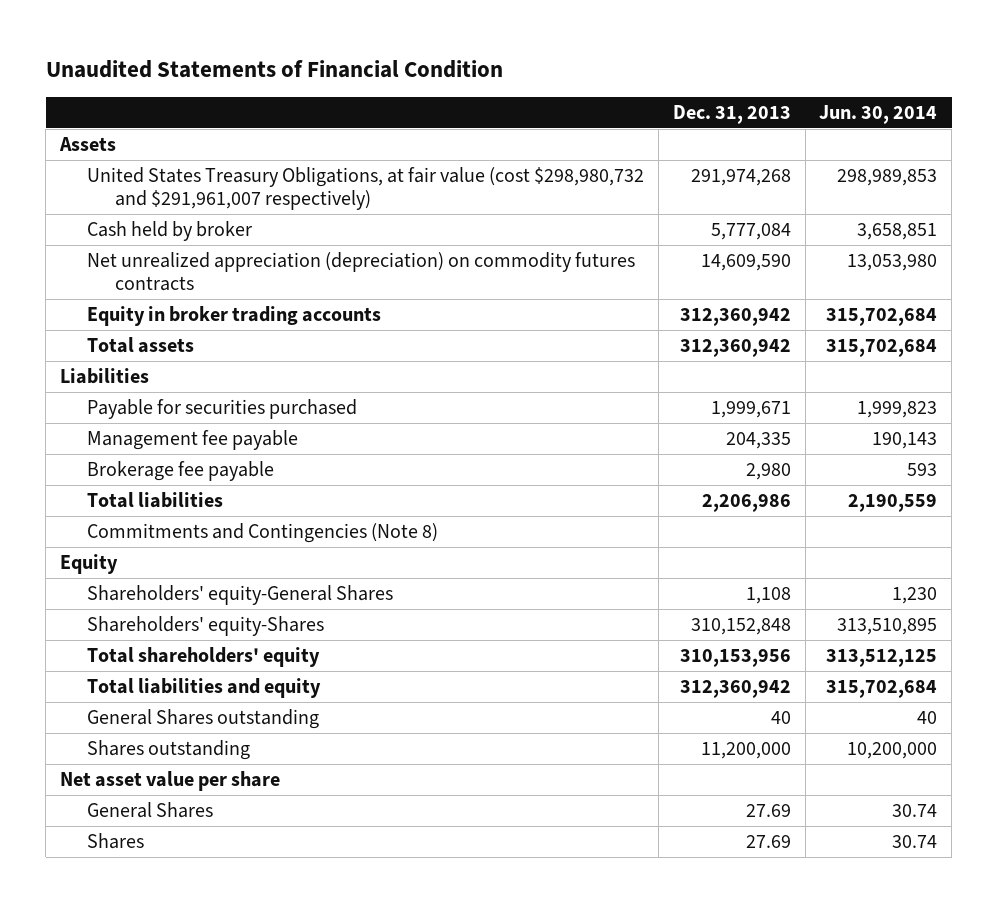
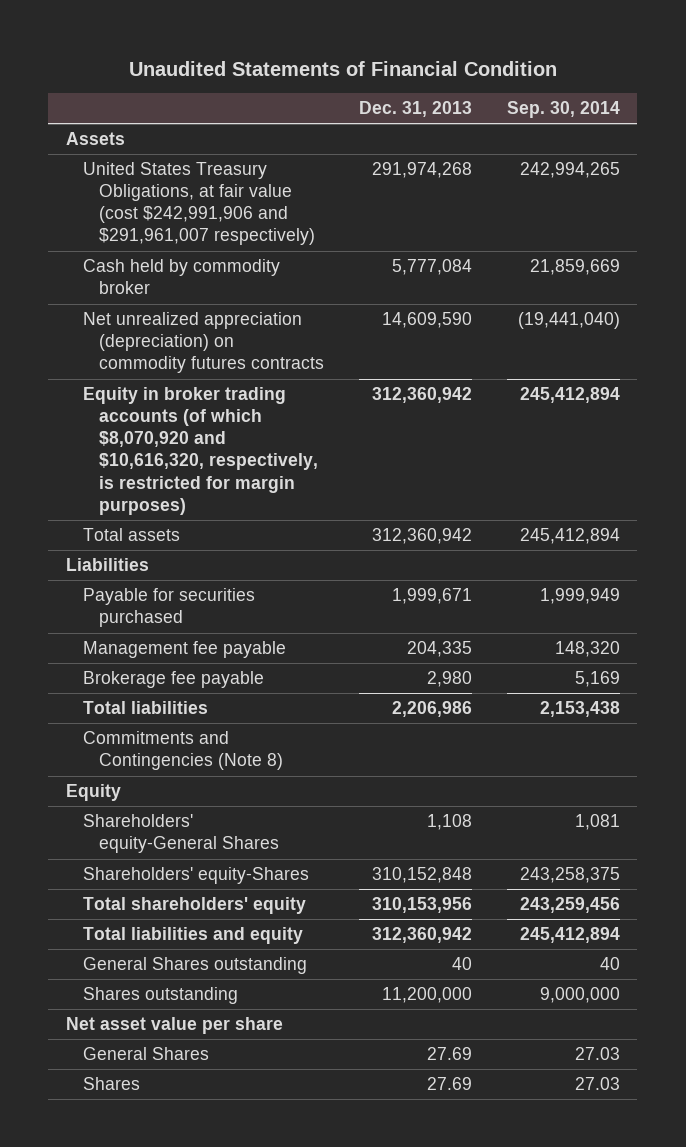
[819,104,938,124] Jun. 30, 2014 -> none
none -> [506,101,620,119] Sep. 30, 2014
[87,167,645,211] United States Treasury Obligations, at fair value (cost $298,980,732 and $291,961,007 respectively) -> [82,162,316,246] United States Treasury Obligations, at fair value (cost $242,991,906 and $291,961,007 respectively)
[87,221,253,242] Cash held by broker -> [82,259,280,295] Cash held by commodity broker
[87,306,382,327] Equity in broker trading accounts -> [82,387,319,515] Equity in broker trading accounts (of which $8,070,920 and $10,616,320, respectively, is restricted for margin purposes)

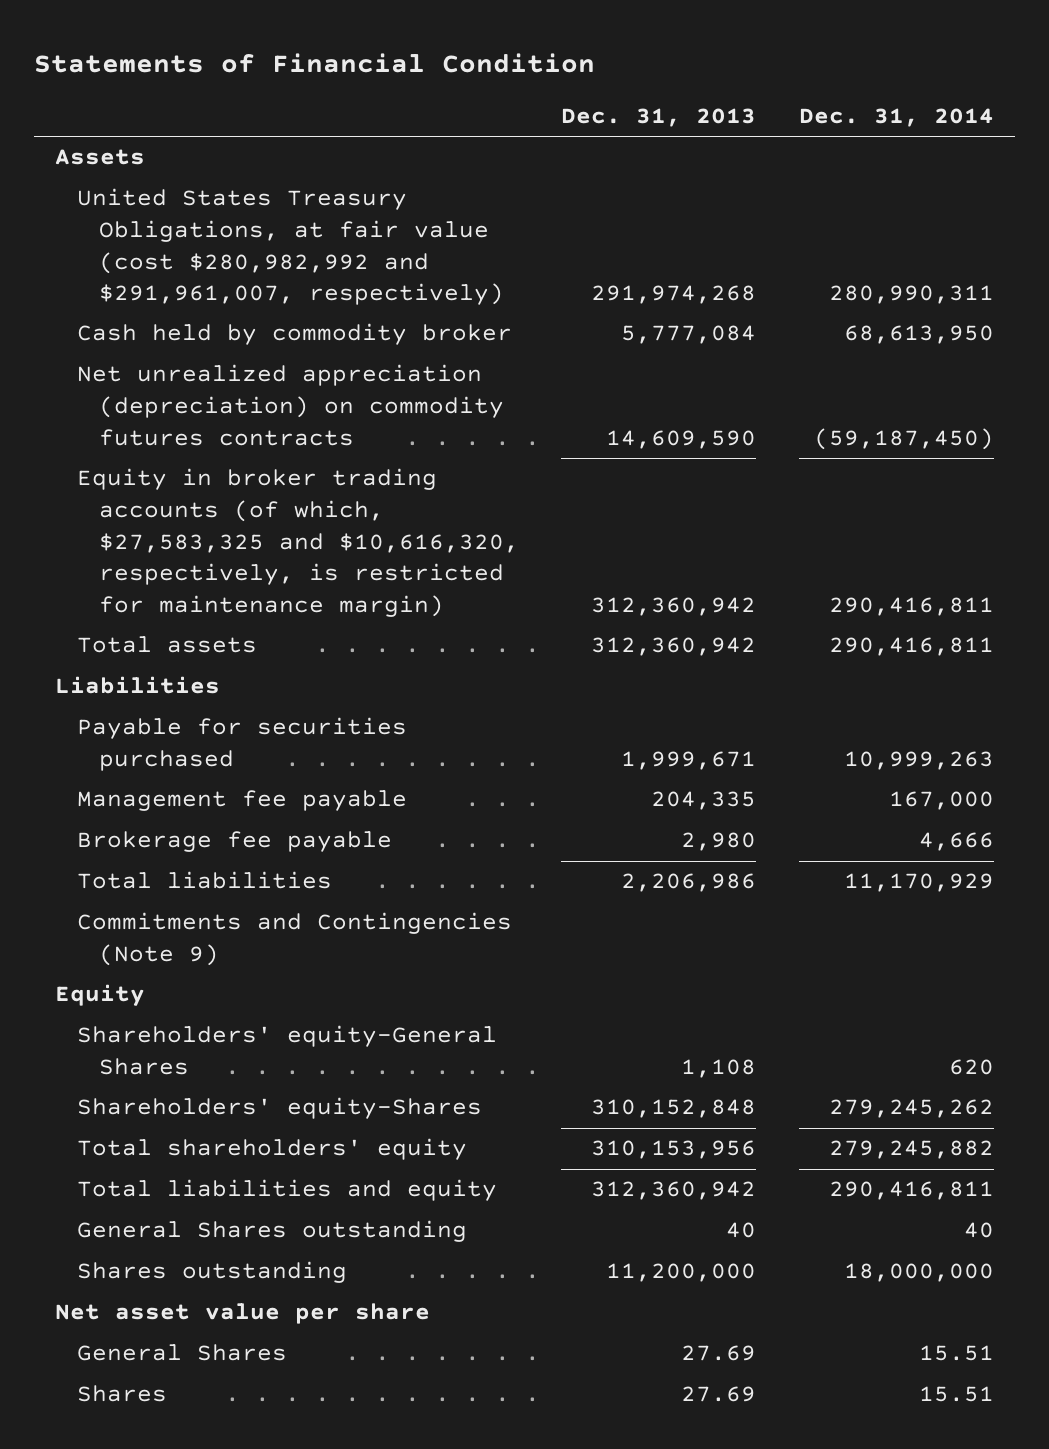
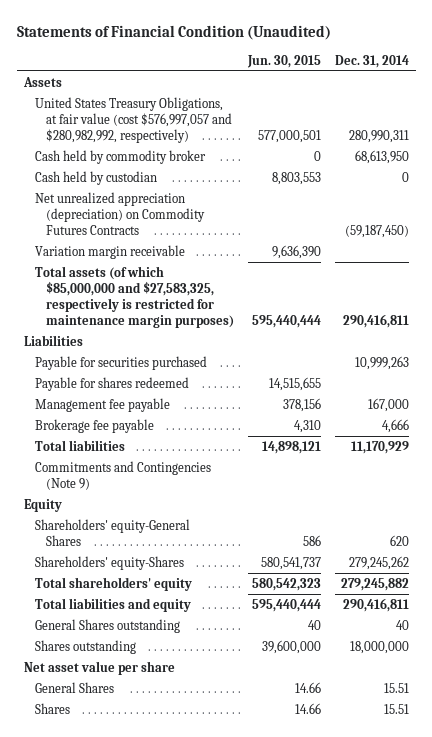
[33,52,595,73] Statements of Financial Condition -> [16,24,331,40] Statements of Financial Condition (Unaudited)
[561,108,757,128] Dec. 31, 2013 -> none
none -> [246,54,321,68] Jun. 30, 2015
[76,188,504,306] United States Treasury Obligations, at fair value (cost $280,982,992 and $291,961,007, respectively) -> [34,96,232,143] United States Treasury Obligations, at fair value (cost $576,997,057 and $280,982,992, respectively)
[76,468,519,617] Equity in broker trading accounts (of which, $27,583,325 and $10,616,320, respectively, is restricted for maintenance margin) -> none
none -> [34,170,157,185] Cash held by custodian
[76,364,504,446] Net unrealized appreciation (depreciation) on commodity futures contracts -> [34,191,205,235] Net unrealized appreciation (depreciation) on Commodity Futures Contracts
none -> [34,244,185,259] Variation margin receivable
[76,636,257,654] Total assets -> [34,265,234,328] Total assets (of which $85,000,000 and $27,583,325, respectively is restricted for maintenance margin purposes)
none -> [34,376,189,391] Payable for shares redeemed

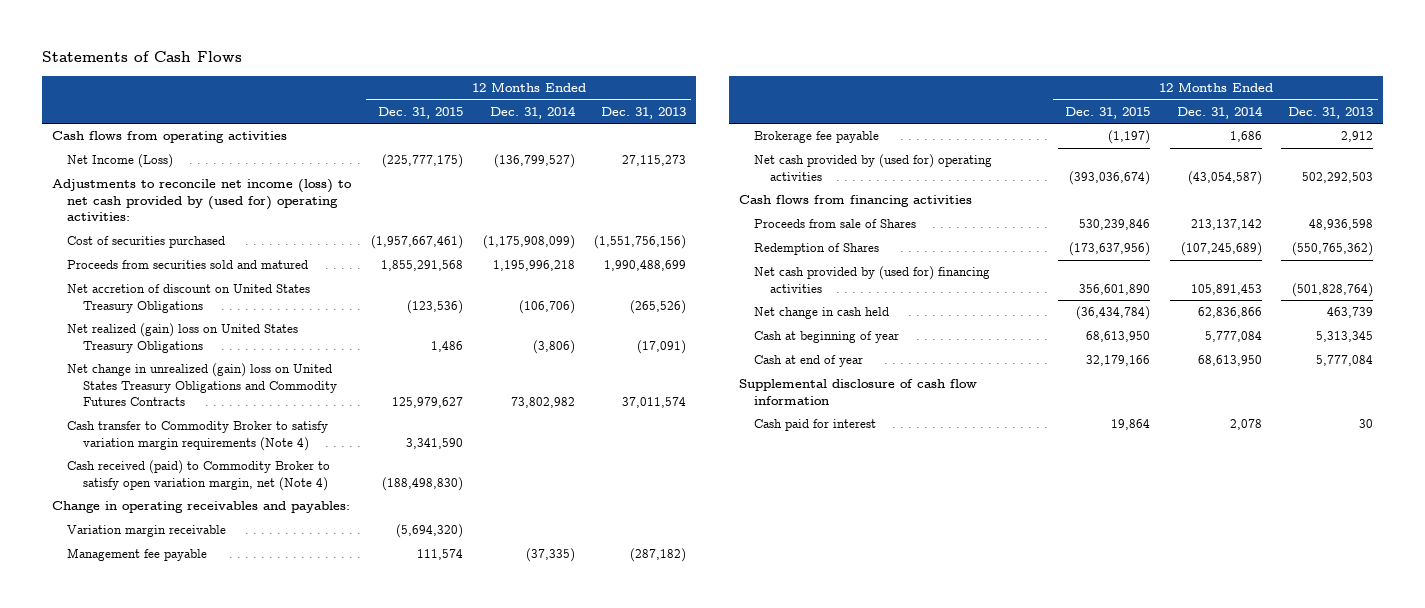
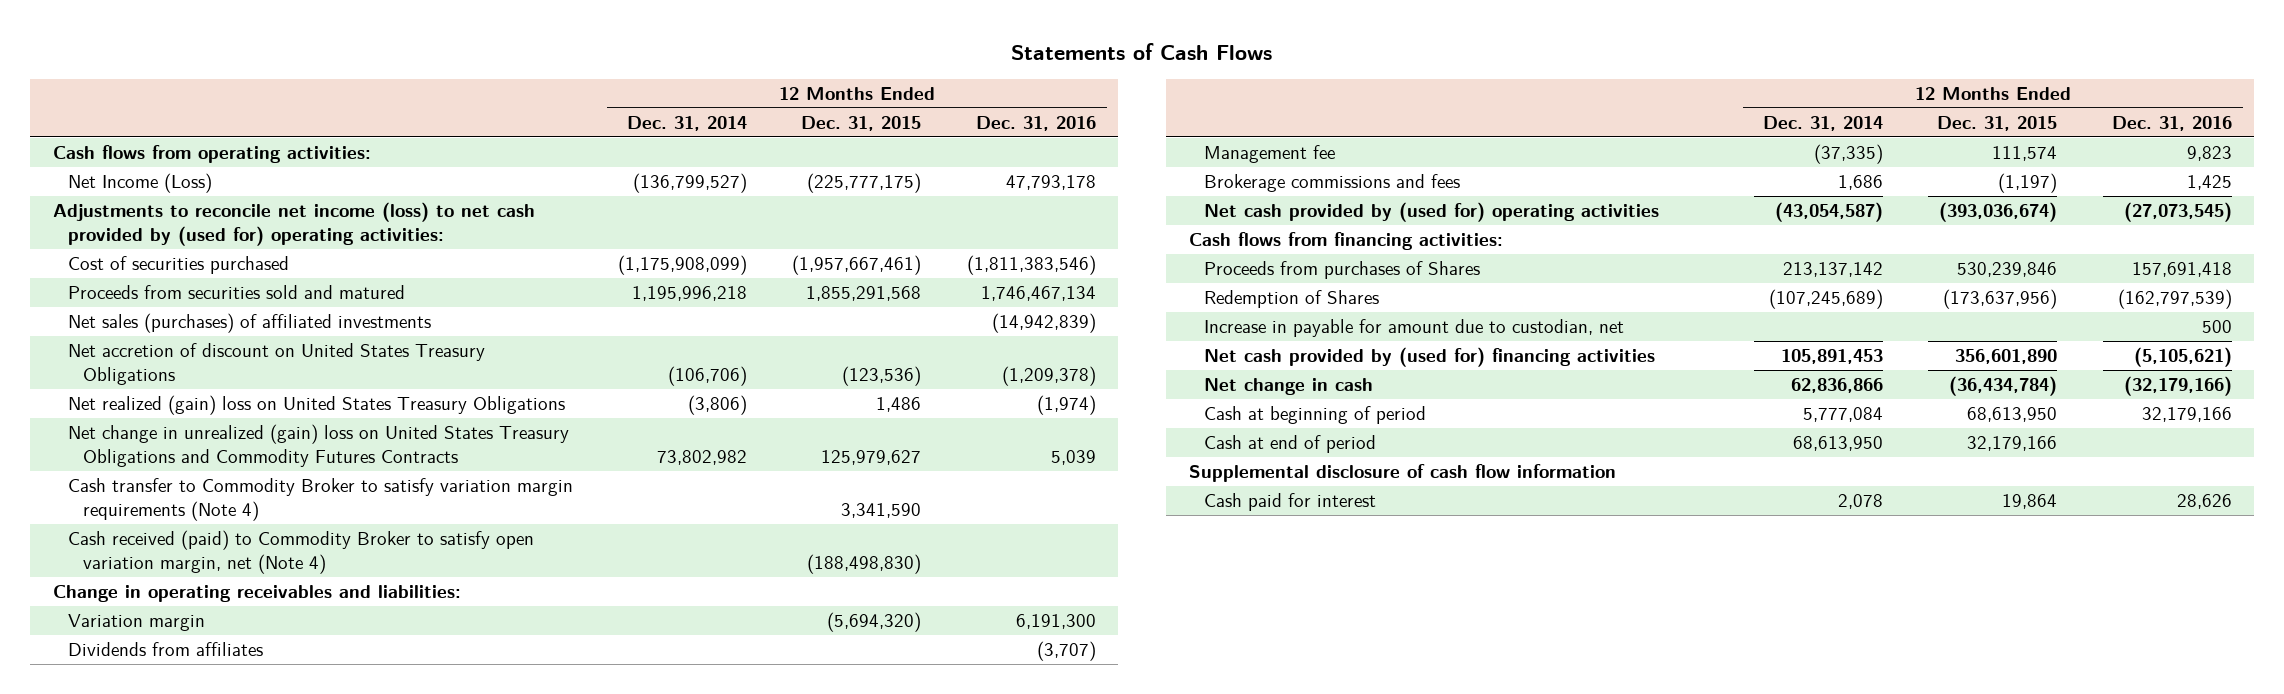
[601,106,687,119] Dec. 31, 2013 -> none
none -> [975,116,1096,132] Dec. 31, 2016
[51,131,287,144] Cash flows from operating activities -> [52,145,371,164] Cash flows from operating activities:
none -> [67,313,431,334] Net sales (purchases) of affiliated investments
[51,501,350,514] Change in operating receivables and payables: -> [52,585,461,603] Change in operating receivables and liabilities:
[67,525,227,538] Variation margin receivable -> [67,614,205,632] Variation margin
none -> [67,642,263,657] Dividends from affiliates
[67,548,208,562] Management fee payable -> [1204,145,1336,164] Management fee
[754,131,880,144] Brokerage fee payable -> [1204,174,1461,193] Brokerage commissions and fees
[739,195,973,208] Cash flows from financing activities -> [1188,232,1503,251] Cash flows from financing activities:
[754,219,917,229] Proceeds from sale of Shares -> [1204,261,1481,280] Proceeds from purchases of Shares
none -> [1204,319,1625,338] Increase in payable for amount due to custodian, net
[754,307,890,320] Net change in cash held -> [1204,378,1374,396] Net change in cash
[754,331,900,344] Cash at beginning of year -> [1204,406,1427,425] Cash at beginning of period
[754,355,864,368] Cash at end of year -> [1204,435,1377,454] Cash at end of period

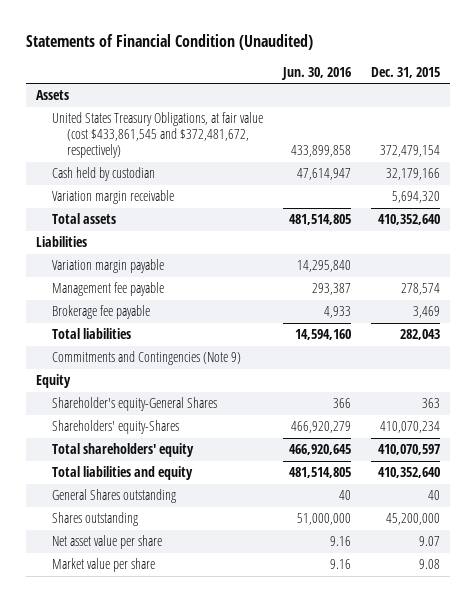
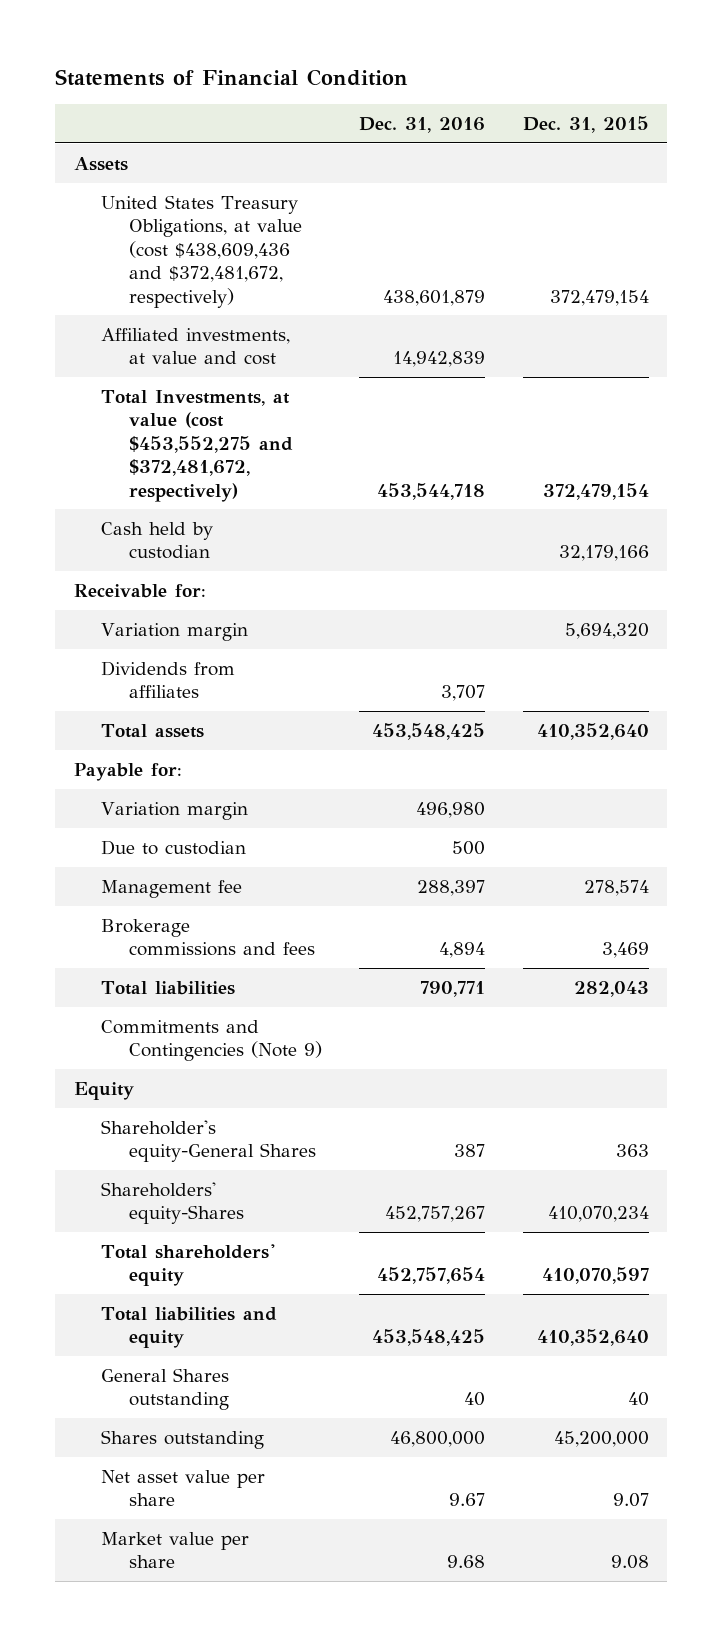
[25,33,313,50] Statements of Financial Condition (Unaudited) -> [55,68,409,86] Statements of Financial Condition
[280,66,351,80] Jun. 30, 2016 -> none
none -> [359,117,486,134] Dec. 31, 2016
[51,112,263,159] United States Treasury Obligations, at fair value (cost $433,861,545 and $372,481,672, respectively) -> [101,194,302,308] United States Treasury Obligations, at value (cost $438,609,436 and $372,481,672, respectively)
none -> [101,327,291,366] Affiliated investments, at value and cost
none -> [101,389,293,502] Total Investments, at value (cost $453,552,275 and $372,481,672, respectively)
none -> [73,583,206,598] Receivable for:
[51,190,174,205] Variation margin receivable -> [101,622,249,641] Variation margin
none -> [101,660,236,699] Dividends from affiliates
[35,236,87,248] Liabilities -> none
none -> [73,762,182,781] Payable for:
[51,259,164,274] Variation margin payable -> [101,801,249,820] Variation margin
none -> [101,839,247,855] Due to custodian
[51,282,164,297] Management fee payable -> [101,879,243,898] Management fee
[51,305,150,320] Brokerage fee payable -> [101,918,315,957] Brokerage commissions and fees

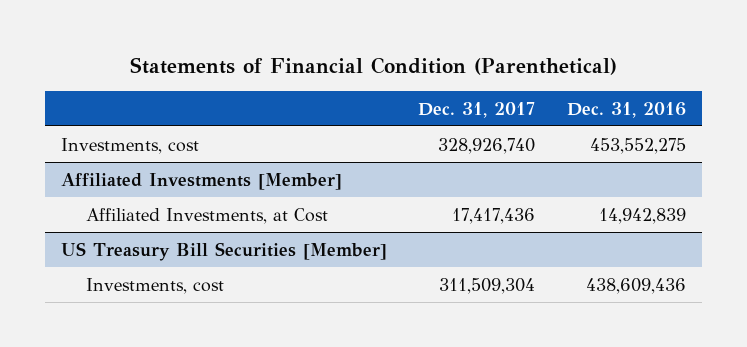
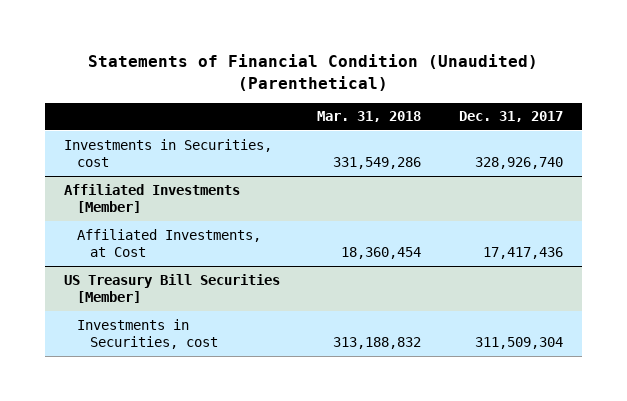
[130,56,618,75] Statements of Financial Condition (Parenthetical) -> [88,53,539,91] Statements of Financial Condition (Unaudited) (Parenthetical)
[566,101,686,118] Dec. 31, 2016 -> none
none -> [317,111,422,123] Mar. 31, 2018
[60,137,199,154] Investments, cost -> [63,138,272,168] Investments in Securities, cost
[86,277,225,294] Investments, cost -> [77,318,219,350] Investments in Securities, cost

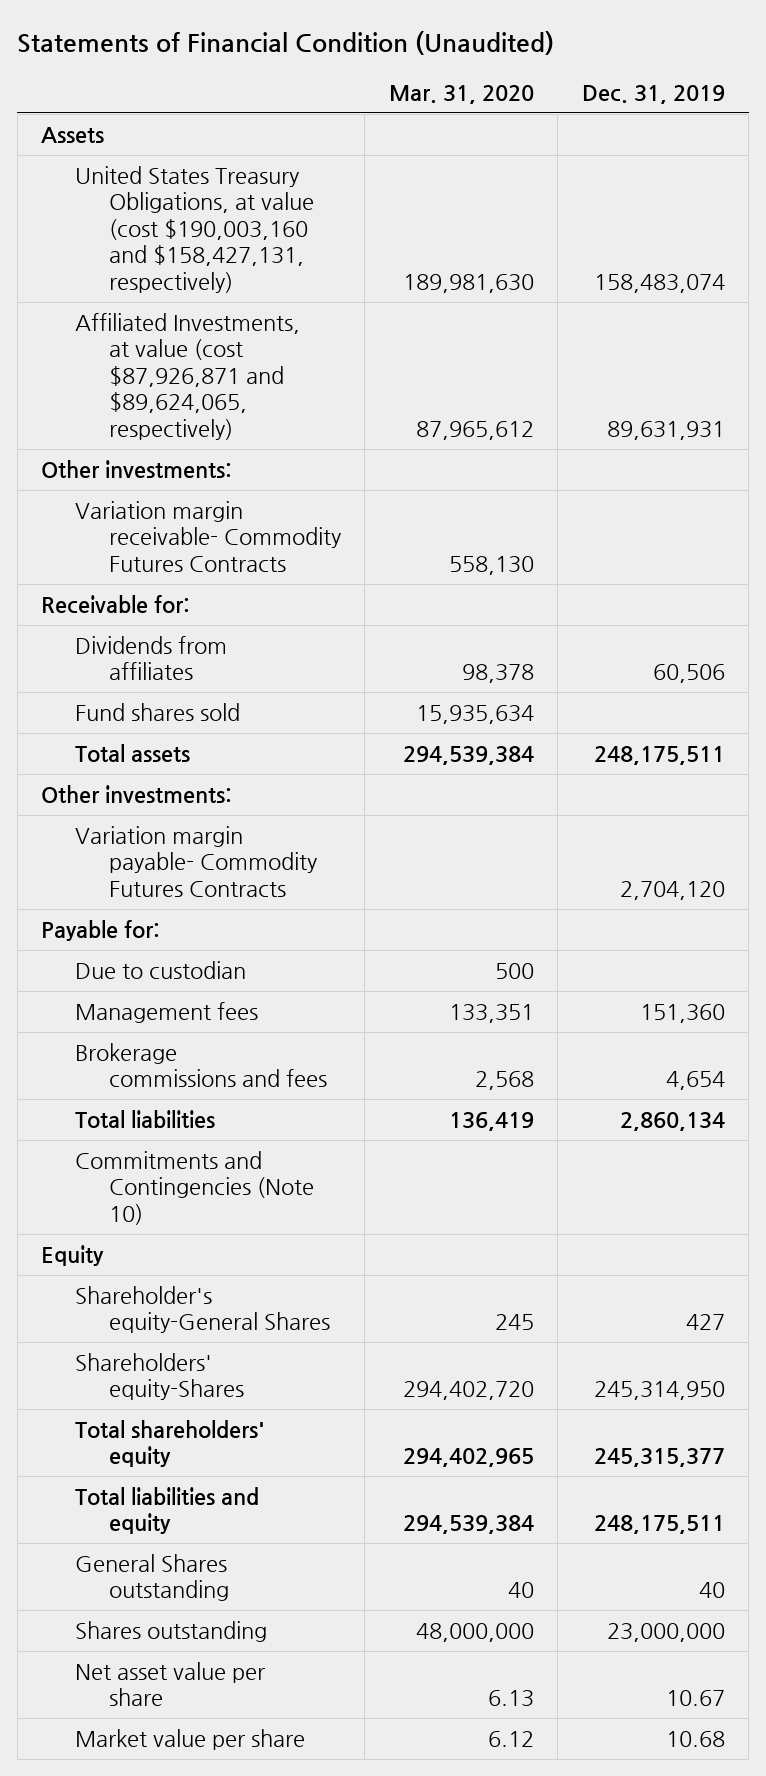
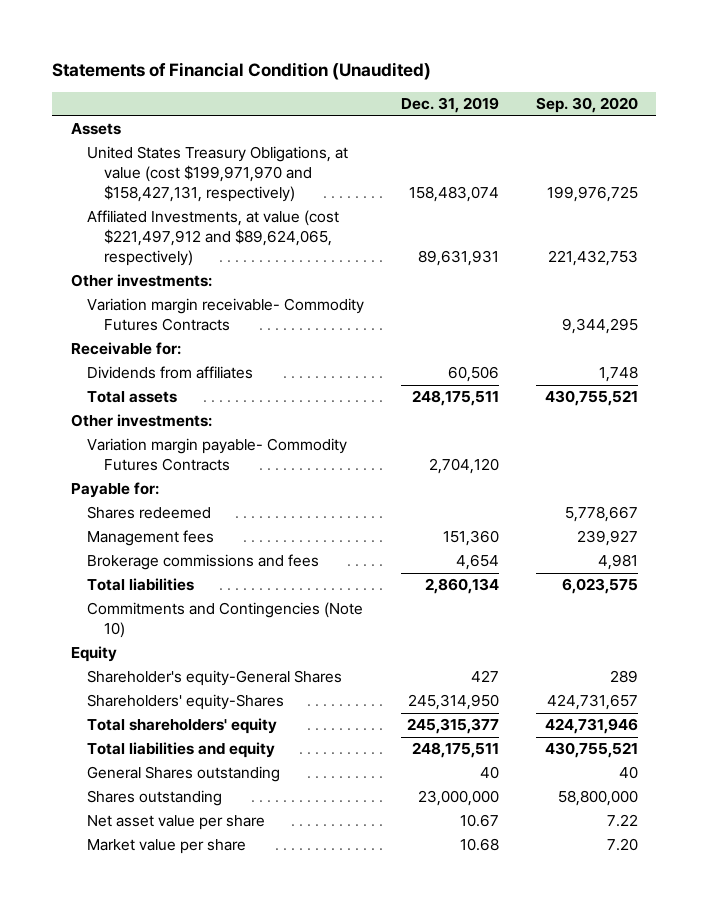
[388,84,534,104] Mar. 31, 2020 -> none
none -> [535,96,638,113] Sep. 30, 2020
[75,165,314,293] United States Treasury Obligations, at value (cost $190,003,160 and $158,427,131, respectively) -> [87,146,349,203] United States Treasury Obligations, at value (cost $199,971,970 and $158,427,131, respectively)
[75,312,301,440] Affiliated Investments, at value (cost $87,926,871 and $89,624,065, respectively) -> [87,210,340,267] Affiliated Investments, at value (cost $221,497,912 and $89,624,065, respectively)
[75,702,241,721] Fund shares sold -> none
[75,960,247,979] Due to custodian -> none
none -> [87,506,212,520] Shares redeemed

